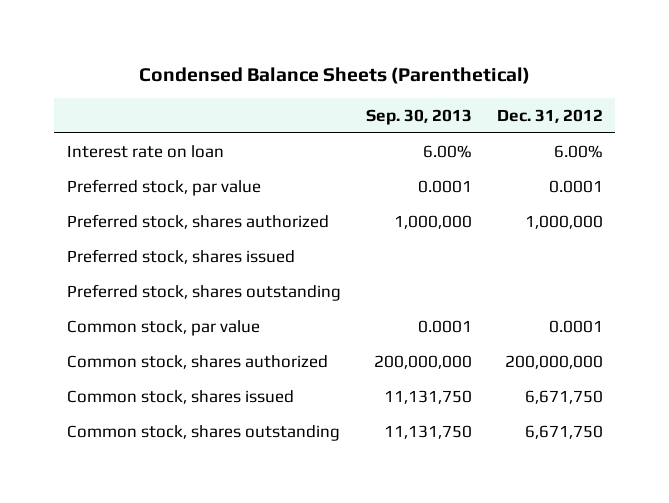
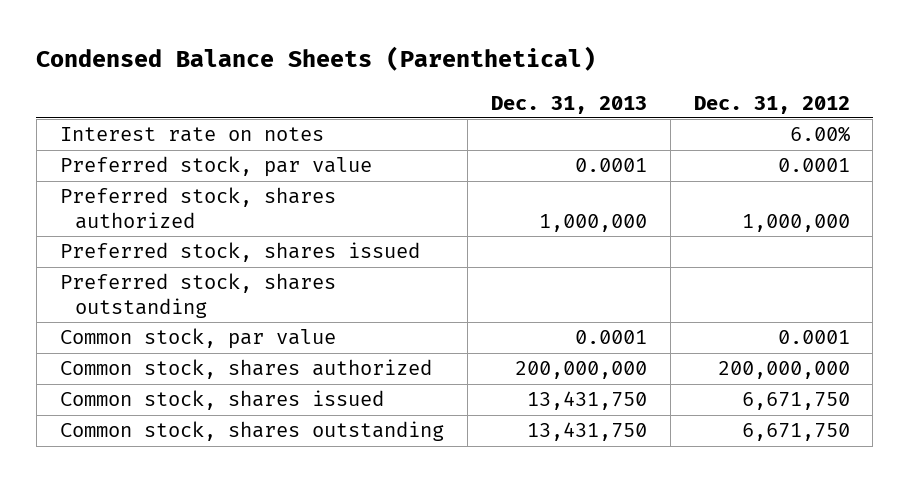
[365,108,472,125] Sep. 30, 2013 -> none
none -> [490,95,647,114] Dec. 31, 2013
[66,144,224,158] Interest rate on loan -> [59,127,324,143] Interest rate on notes

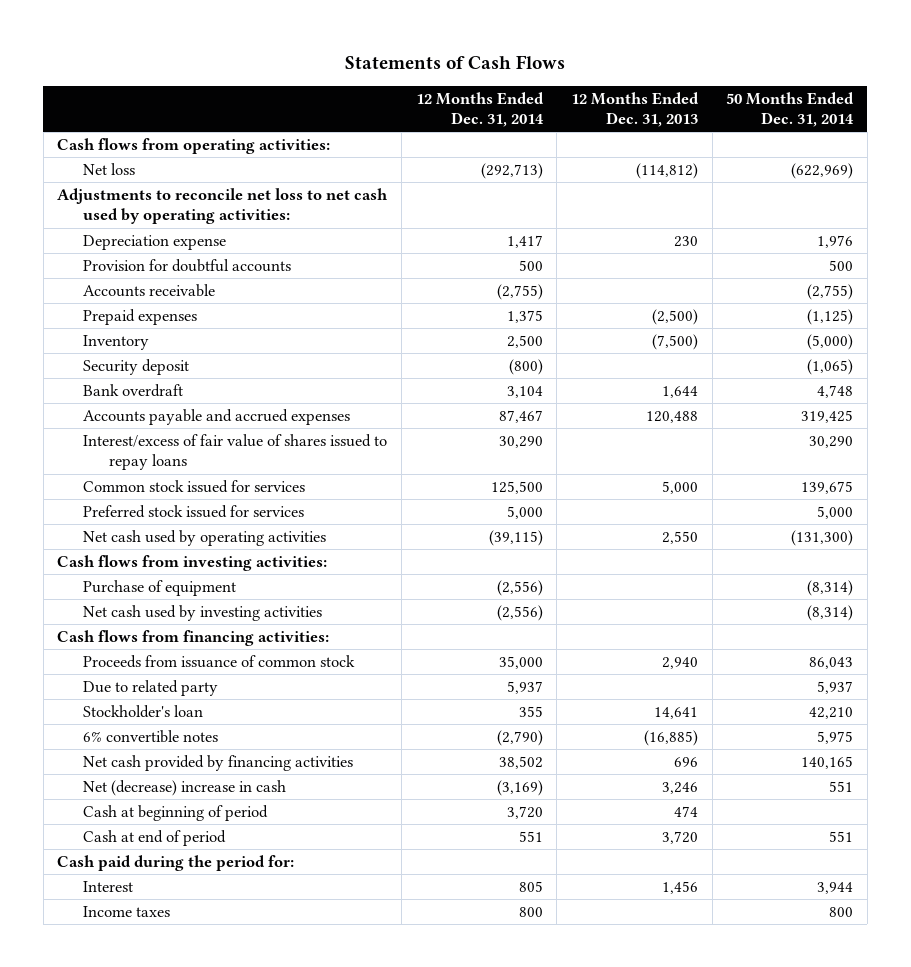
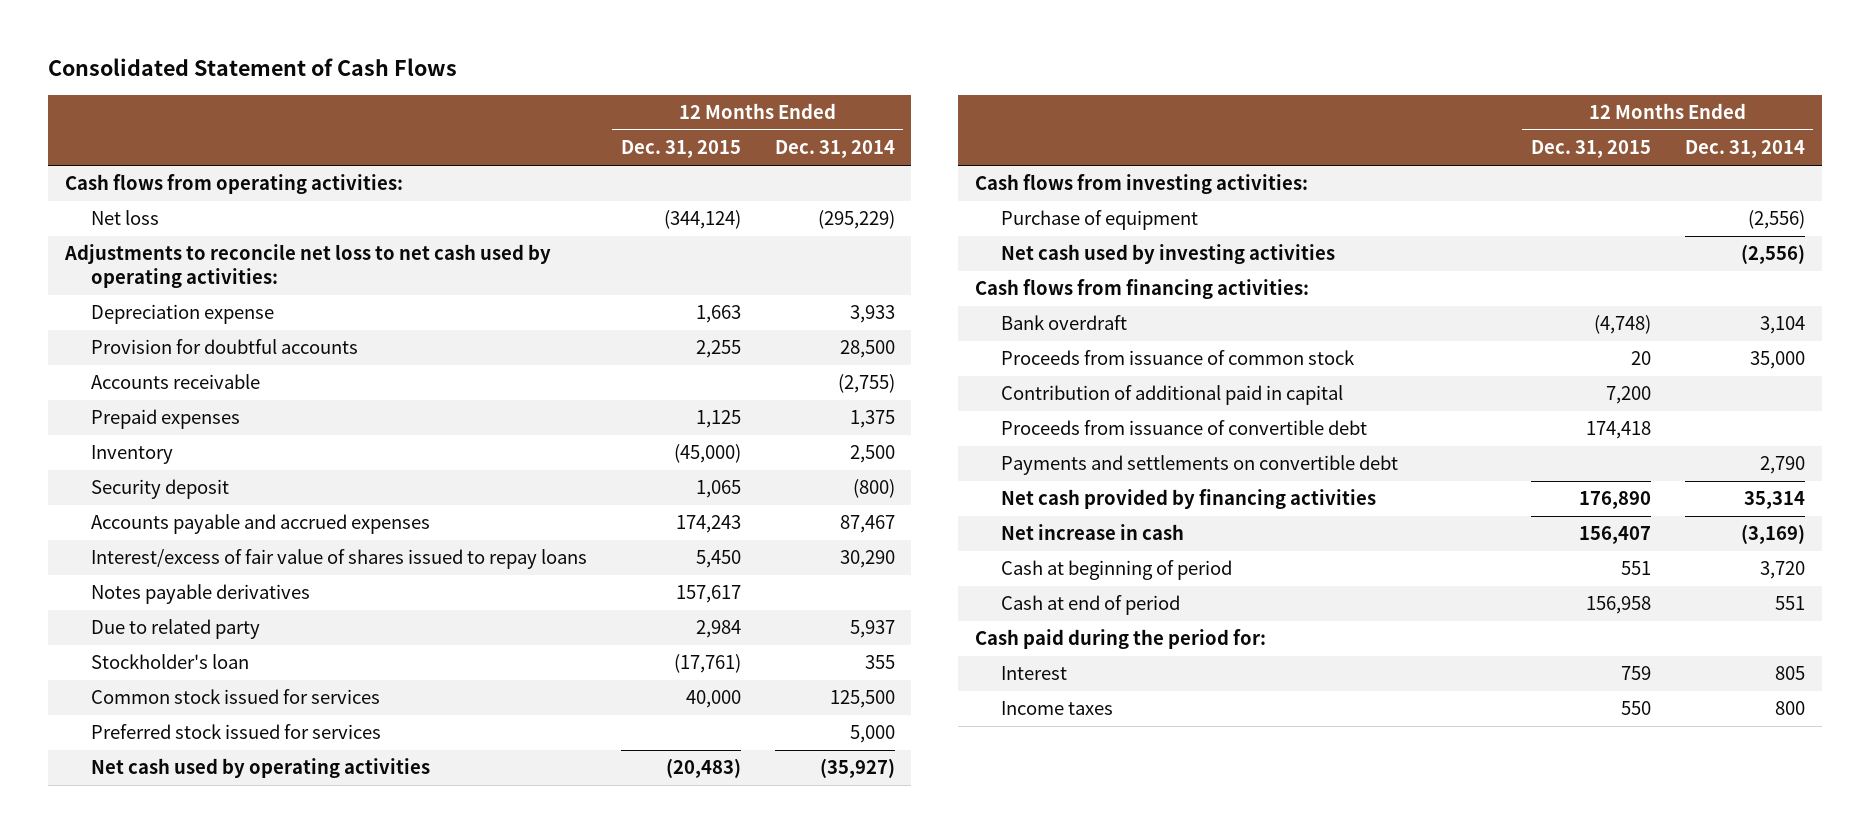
[345,54,566,69] Statements of Cash Flows -> [47,58,457,77] Consolidated Statement of Cash Flows
[570,91,699,128] 12 Months Ended Dec. 31, 2013 -> none
[726,91,855,128] 50 Months Ended Dec. 31, 2014 -> none
none -> [620,140,741,159] Dec. 31, 2015
[480,163,543,180] (292,713) -> [817,210,895,230] (295,229)
[506,235,543,249] 1,417 -> [849,305,895,324] 3,933
[518,260,543,272] 500 -> [839,340,895,359] 28,500
none -> [90,584,310,605] Notes payable derivatives
[83,680,219,697] Due to related party -> [90,619,260,640] Due to related party
[83,705,204,719] Stockholder's loan -> [90,654,249,670] Stockholder's loan
[488,530,543,547] (39,115) -> [819,758,895,779] (35,927)
[83,384,184,398] Bank overdraft -> [1000,315,1127,331] Bank overdraft
[83,730,219,744] 6% convertible notes -> none
none -> [1000,385,1343,406] Contribution of additional paid in capital
none -> [1000,420,1367,436] Proceeds from issuance of convertible debt
none -> [1000,455,1398,476] Payments and settlements on convertible debt
[498,756,543,770] 38,502 -> [1743,491,1805,510] 35,314
[83,780,287,797] Net (decrease) increase in cash -> [1000,524,1184,541] Net increase in cash

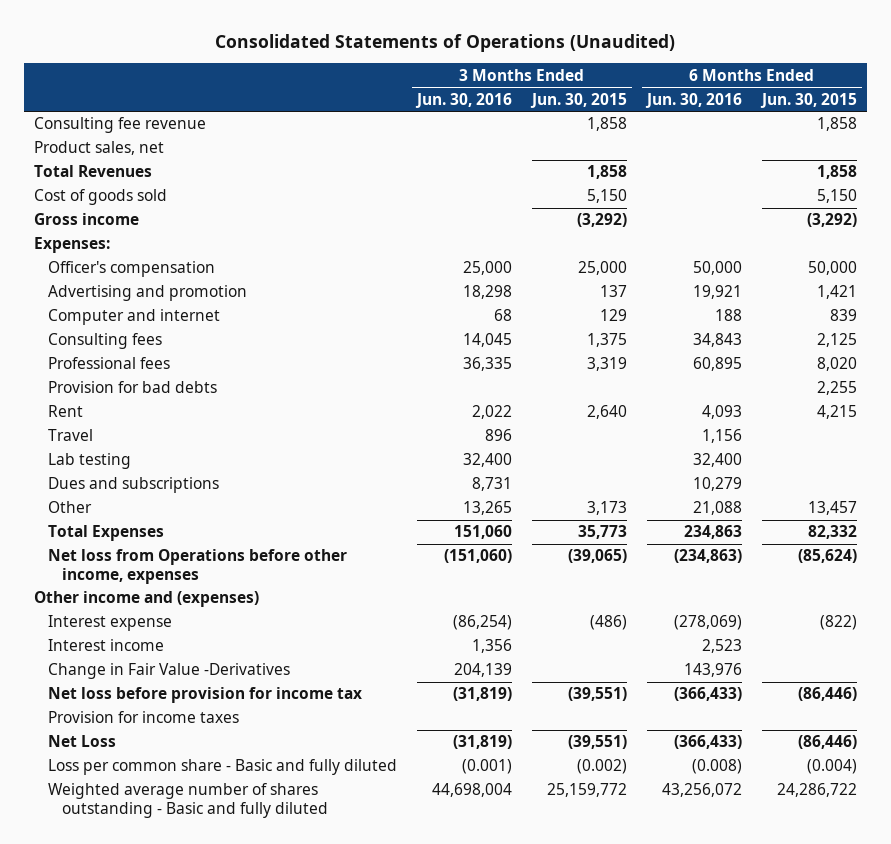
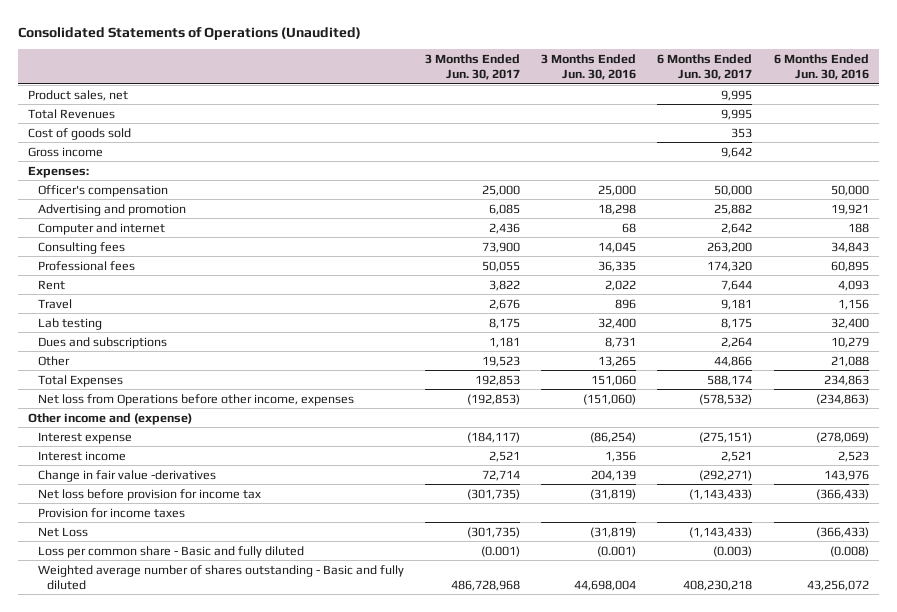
[529,92,627,108] Jun. 30, 2015 -> none
[759,92,857,108] Jun. 30, 2015 -> none
none -> [424,54,520,80] 3 Months Ended Jun. 30, 2017
none -> [657,54,753,80] 6 Months Ended Jun. 30, 2017
[34,117,207,134] Consulting fee revenue -> none
[48,381,218,394] Provision for bad debts -> none
[34,591,260,608] Other income and (expenses) -> [28,412,193,425] Other income and (expense)
[48,663,291,680] Change in Fair Value -Derivatives -> [37,469,216,482] Change in fair value -derivatives

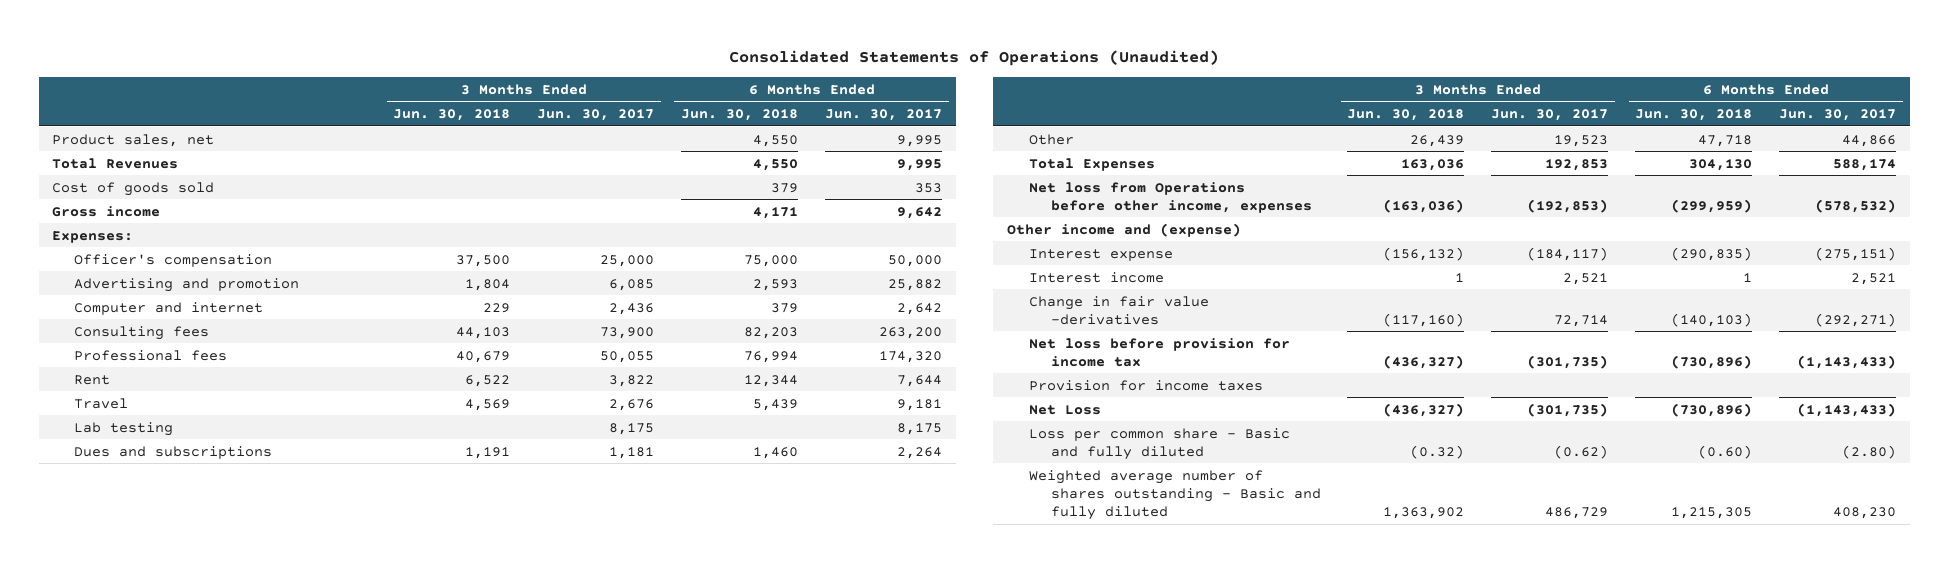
[541,54,637,80] 3 Months Ended Jun. 30, 2016 -> none
[773,54,869,80] 6 Months Ended Jun. 30, 2016 -> none
none -> [393,109,511,122] Jun. 30, 2018
none -> [681,109,799,122] Jun. 30, 2018
[480,545,520,557] (0.001) -> [1554,444,1609,459] (0.62)
[713,545,753,557] (0.003) -> [1842,444,1897,459] (2.80)
[450,579,520,591] 486,728,968 -> [1545,506,1609,519] 486,729
[683,579,753,591] 408,230,218 -> [1833,506,1897,519] 408,230

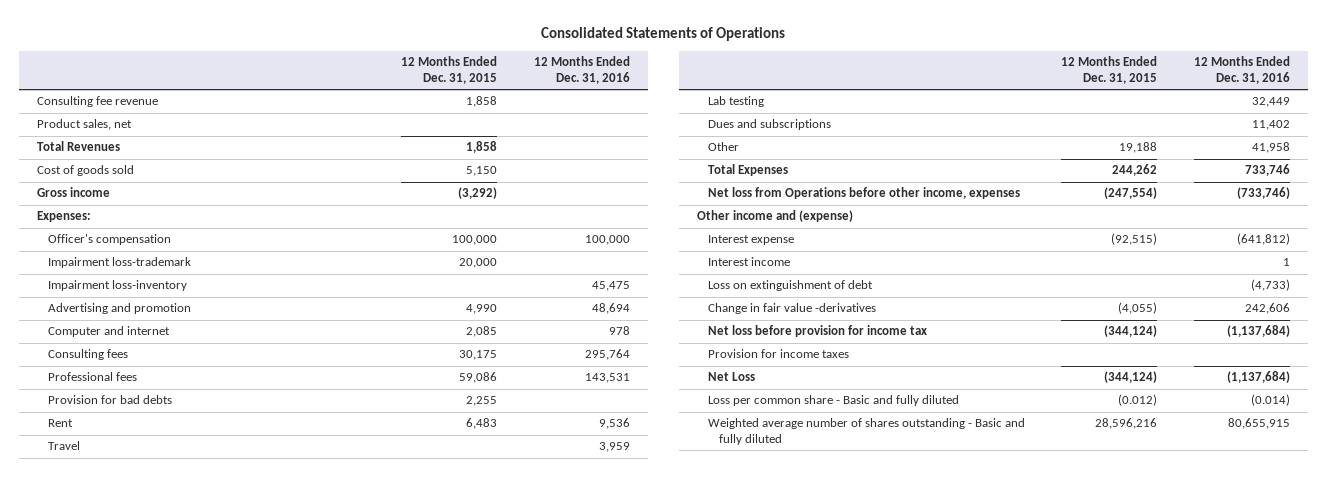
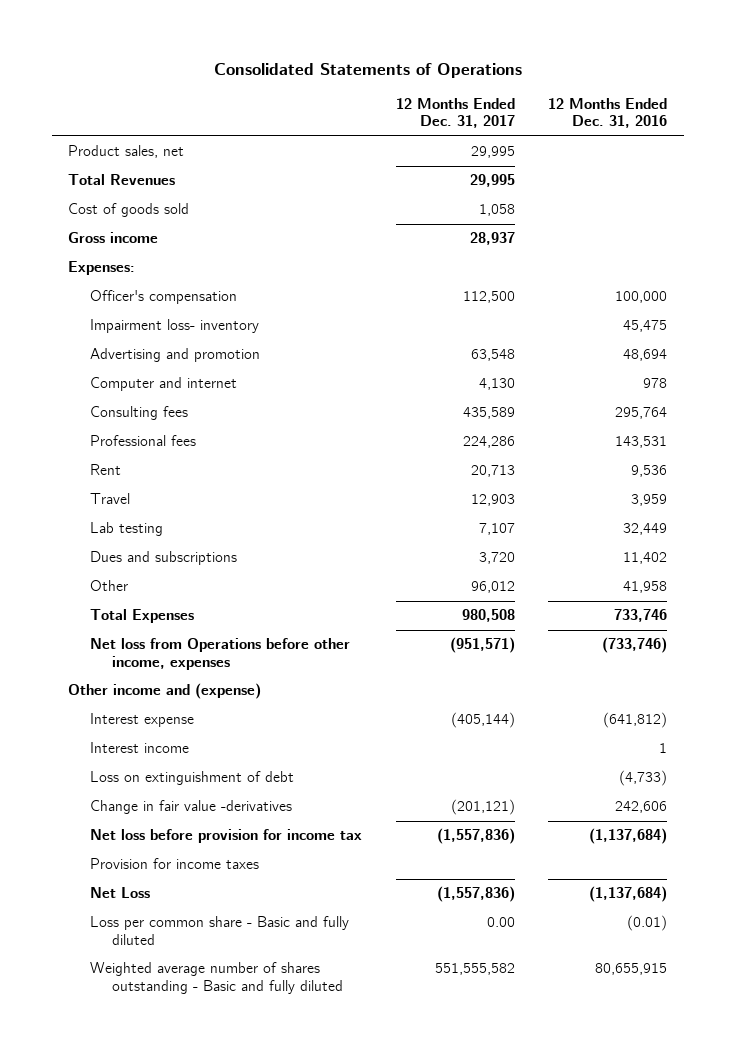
[401,56,498,84] 12 Months Ended Dec. 31, 2015 -> none
none -> [395,97,515,129] 12 Months Ended Dec. 31, 2017
[37,96,159,108] Consulting fee revenue -> none
[48,257,192,269] Impairment loss-trademark -> none
[48,280,188,292] Impairment loss-inventory -> [90,319,260,334] Impairment loss- inventory
[48,395,173,405] Provision for bad debts -> none
[1250,394,1290,407] (0.014) -> [626,915,667,932] (0.01)

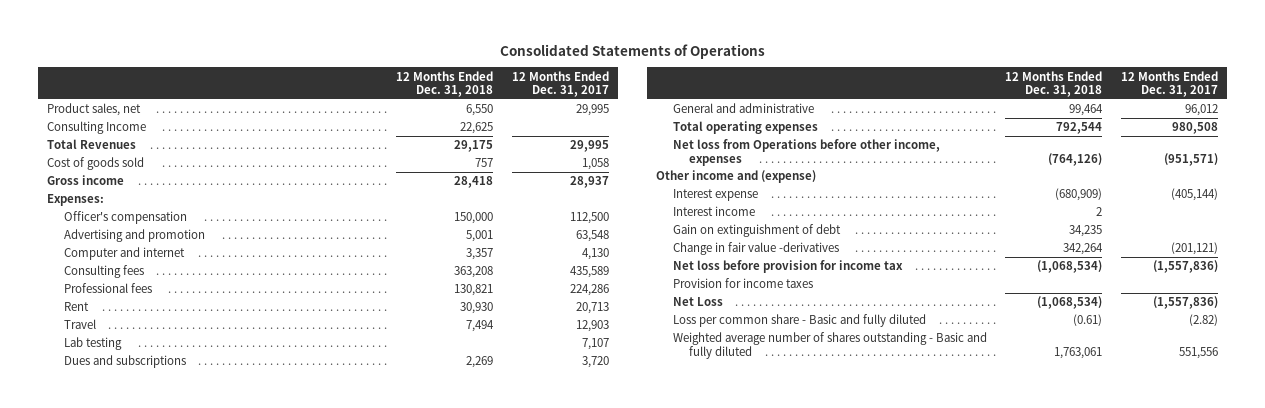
[547,97,667,129] 12 Months Ended Dec. 31, 2016 -> none
none -> [396,70,494,97] 12 Months Ended Dec. 31, 2018
none -> [47,121,147,135] Consulting Income
[90,319,260,334] Impairment loss- inventory -> none
[90,580,129,592] Other -> [672,103,814,114] General and administrative
[90,609,195,624] Total Expenses -> [672,121,818,135] Total operating expenses
[90,771,295,786] Loss on extinguishment of debt -> [672,224,841,238] Gain on extinguishment of debt
[486,917,515,928] 0.00 -> [1188,314,1218,327] (2.82)
[434,963,515,976] 551,555,582 -> [1178,346,1218,359] 551,556

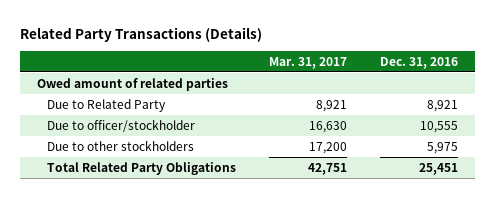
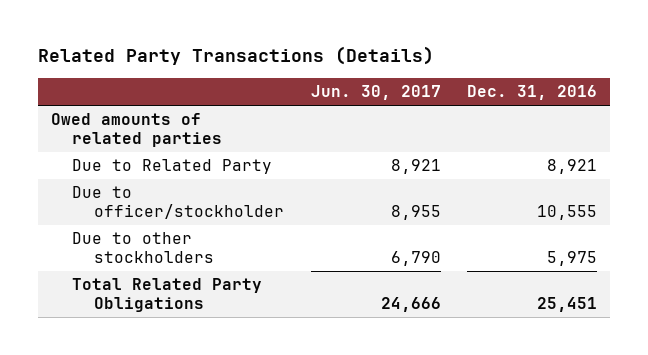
[268,56,347,69] Mar. 31, 2017 -> none
none -> [310,85,441,101] Jun. 30, 2017
[36,77,228,91] Owed amount of related parties -> [51,113,223,148] Owed amounts of related parties

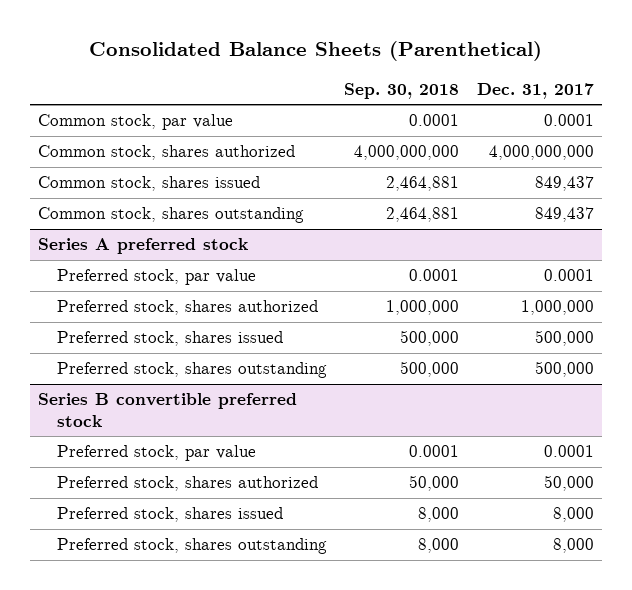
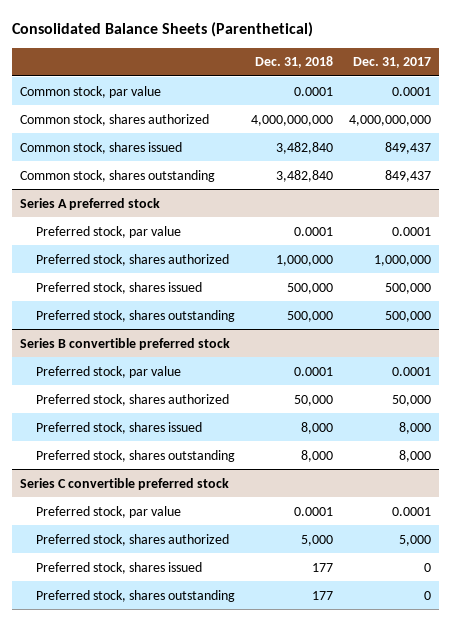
[344,82,460,99] Sep. 30, 2018 -> none
none -> [255,56,334,69] Dec. 31, 2018
none -> [19,477,229,490] Series C convertible preferred stock
none -> [36,505,182,518] Preferred stock, par value
none -> [36,533,230,546] Preferred stock, shares authorized
none -> [36,561,203,574] Preferred stock, shares issued
none -> [36,589,236,602] Preferred stock, shares outstanding

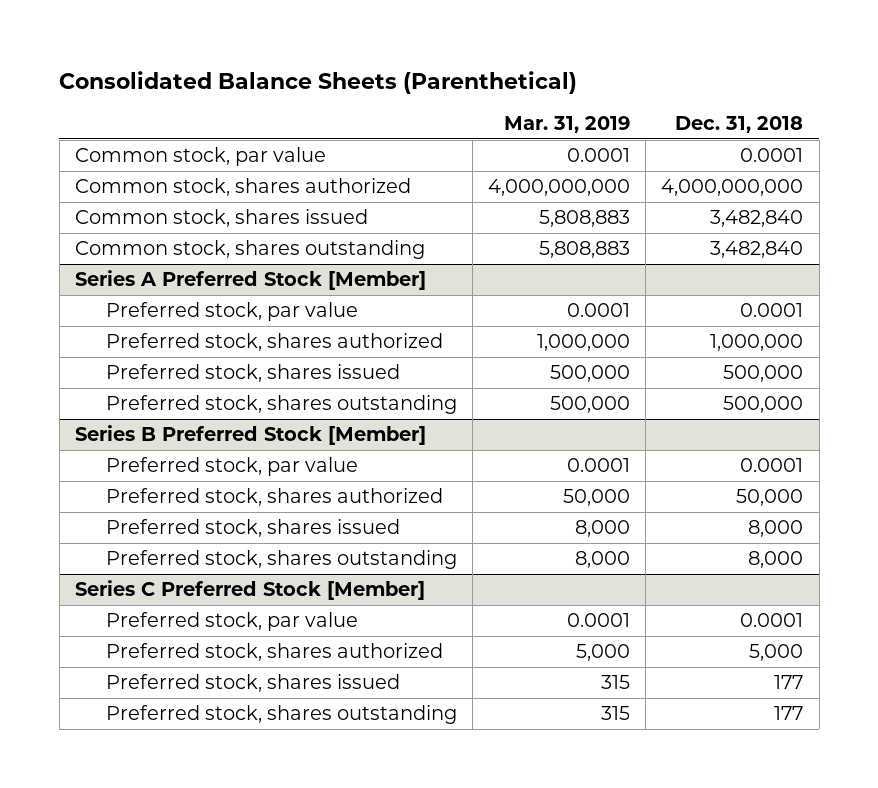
[353,57,432,69] Dec. 31, 2017 -> none
none -> [503,116,630,134] Mar. 31, 2019
[19,197,160,210] Series A preferred stock -> [74,270,426,291] Series A Preferred Stock [Member]
[19,337,230,350] Series B convertible preferred stock -> [74,425,426,446] Series B Preferred Stock [Member]
[19,477,229,490] Series C convertible preferred stock -> [74,580,425,601] Series C Preferred Stock [Member]

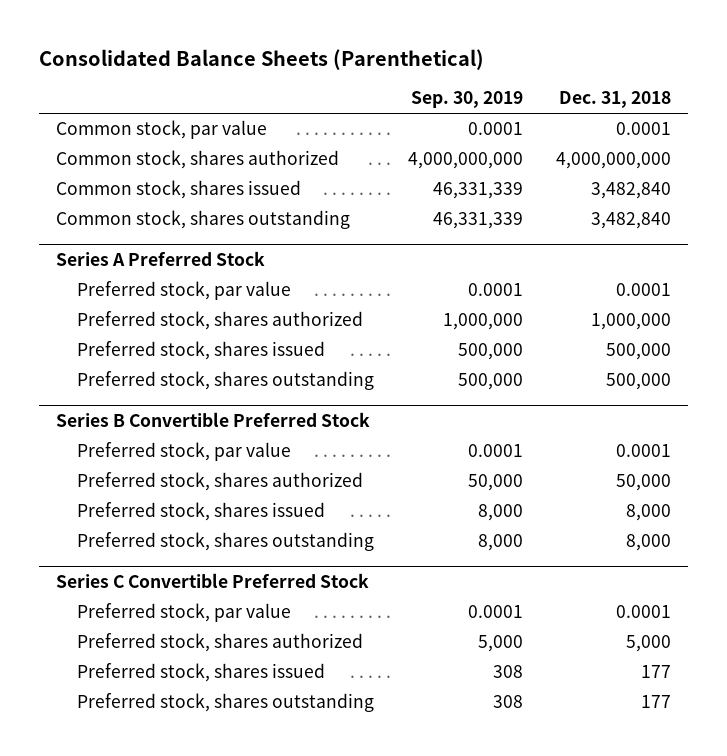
[503,116,630,134] Mar. 31, 2019 -> none
none -> [410,91,523,109] Sep. 30, 2019
[74,270,426,291] Series A Preferred Stock [Member] -> [55,251,265,267] Series A Preferred Stock
[74,425,426,446] Series B Preferred Stock [Member] -> [55,412,370,428] Series B Convertible Preferred Stock
[74,580,425,601] Series C Preferred Stock [Member] -> [55,573,369,589] Series C Convertible Preferred Stock

